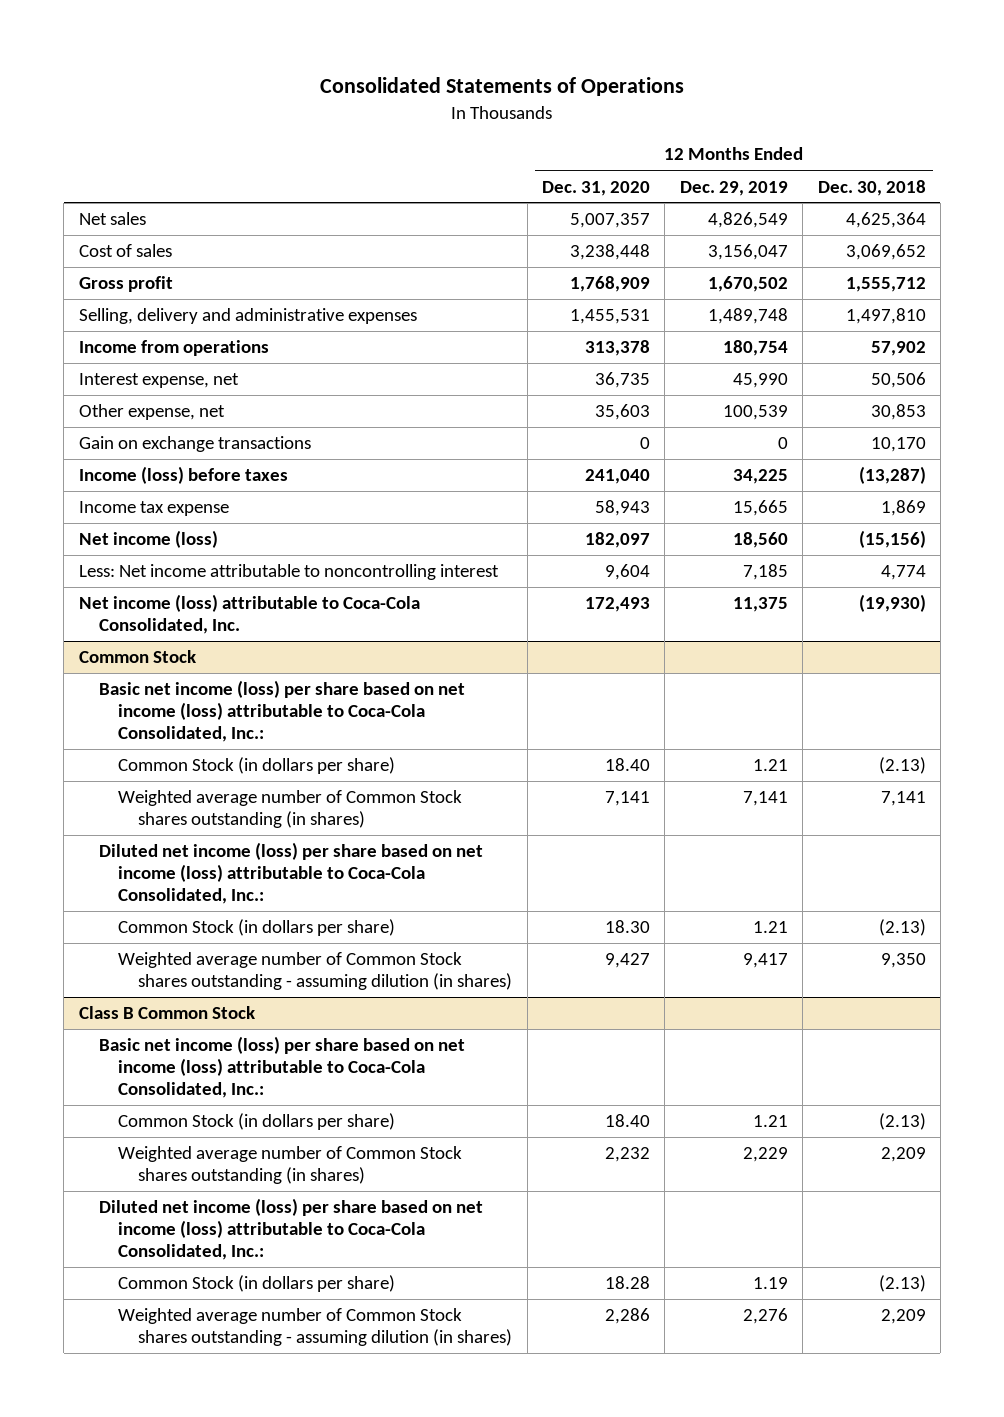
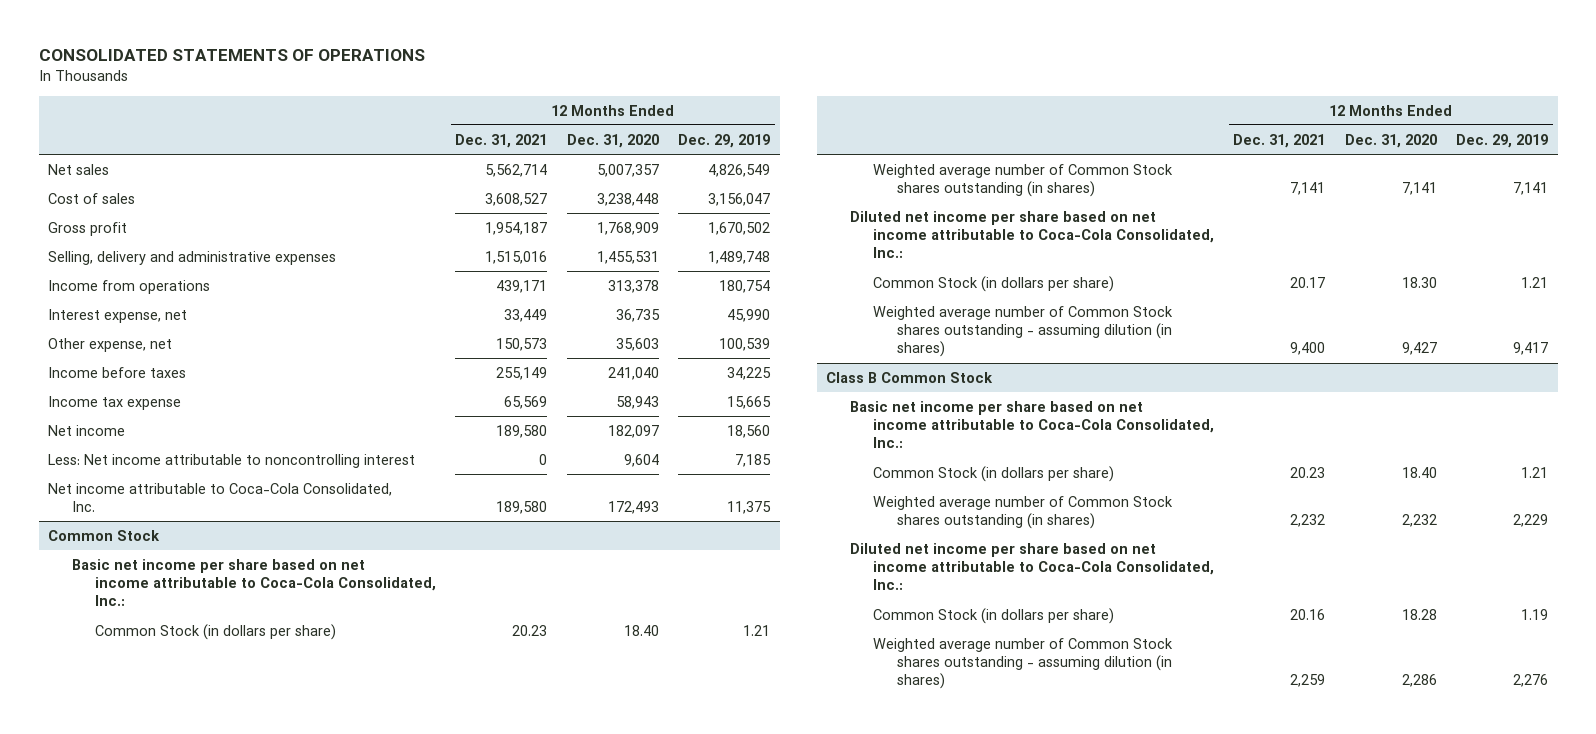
[320,77,685,97] Consolidated Statements of Operations -> [38,49,425,62] CONSOLIDATED STATEMENTS OF OPERATIONS
[817,179,926,196] Dec. 30, 2018 -> none
none -> [455,133,548,148] Dec. 31, 2021
[78,436,311,453] Gain on exchange transactions -> none
[78,466,288,485] Income (loss) before taxes -> [48,366,187,378] Income before taxes
[78,530,218,549] Net income (loss) -> [48,424,126,436] Net income
[78,594,420,635] Net income (loss) attributable to Coca-Cola Consolidated, Inc. -> [48,482,393,512] Net income attributable to Coca-Cola Consolidated, Inc.
[98,680,465,743] Basic net income (loss) per share based on net income (loss) attributable to Coca-Cola Consolidated, Inc.: -> [71,558,437,607] Basic net income per share based on net income attributable to Coca-Cola Consolidated, Inc.:
[98,842,483,905] Diluted net income (loss) per share based on net income (loss) attributable to Coca-Cola Consolidated, Inc.: -> [849,210,1215,259] Diluted net income per share based on net income attributable to Coca-Cola Consolidated, Inc.:
[98,1036,465,1099] Basic net income (loss) per share based on net income (loss) attributable to Coca-Cola Consolidated, Inc.: -> [849,400,1215,449] Basic net income per share based on net income attributable to Coca-Cola Consolidated, Inc.:
[98,1198,483,1261] Diluted net income (loss) per share based on net income (loss) attributable to Coca-Cola Consolidated, Inc.: -> [849,542,1215,591] Diluted net income per share based on net income attributable to Coca-Cola Consolidated, Inc.:

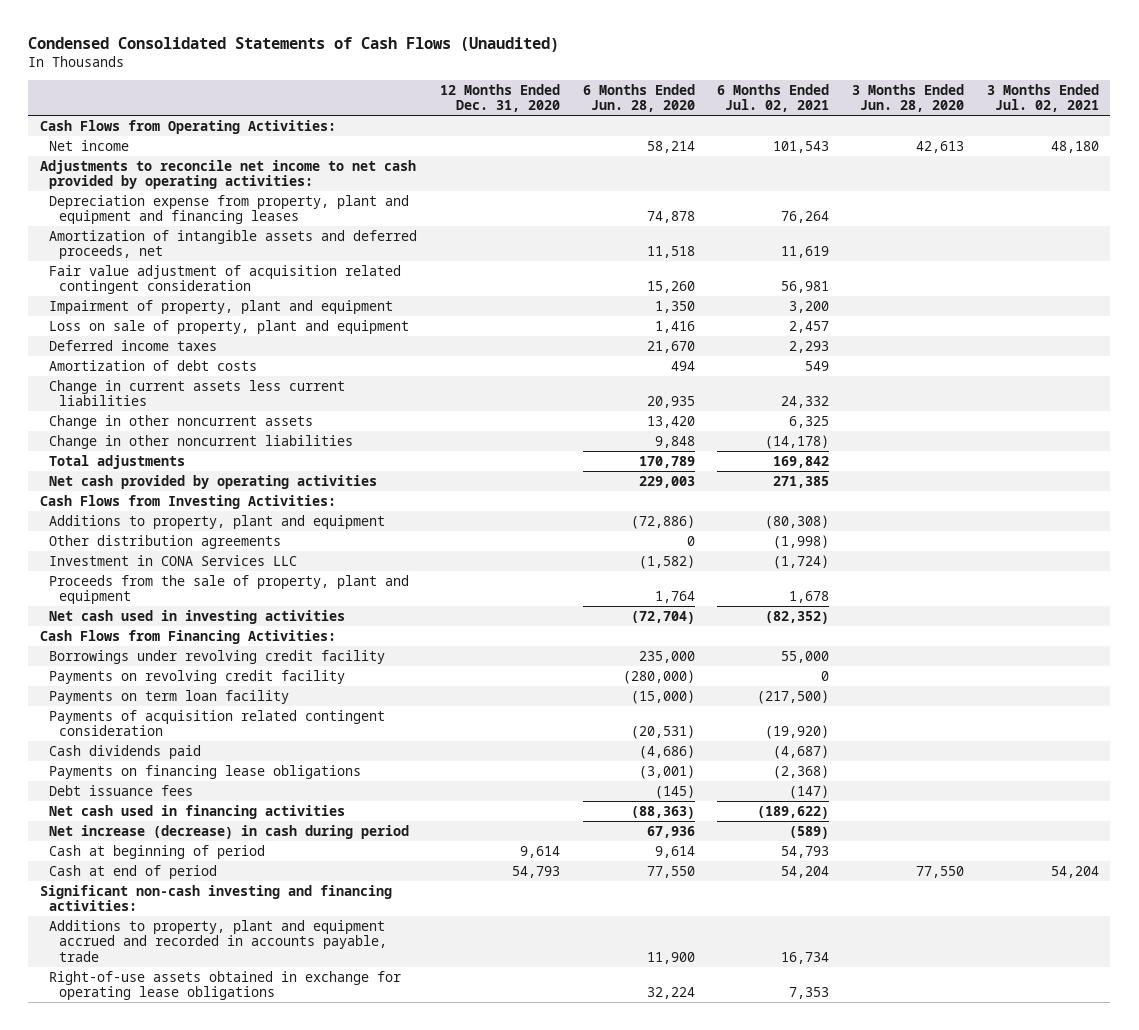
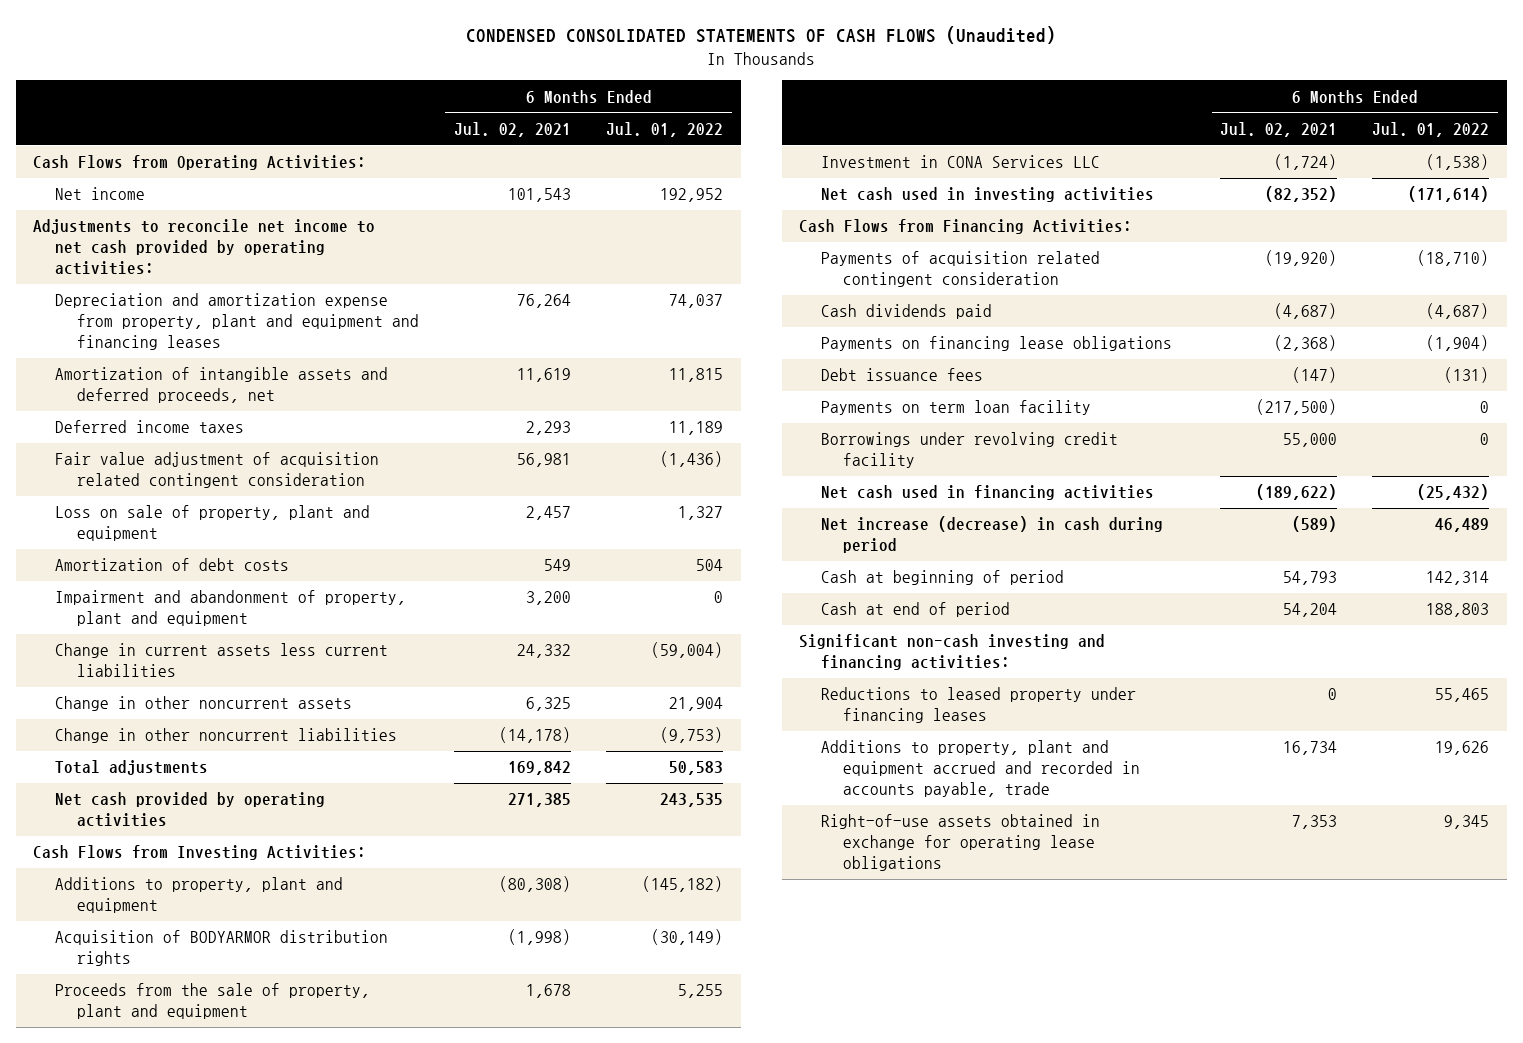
[28,36,560,52] Condensed Consolidated Statements of Cash Flows (Unaudited) -> [466,26,1057,45] CONDENSED CONSOLIDATED STATEMENTS OF CASH FLOWS (Unaudited)
[440,83,561,113] 12 Months Ended Dec. 31, 2020 -> none
[582,83,695,113] 6 Months Ended Jun. 28, 2020 -> none
[852,83,965,113] 3 Months Ended Jun. 28, 2020 -> none
[986,83,1099,113] 3 Months Ended Jul. 02, 2021 -> none
none -> [606,121,724,137] Jul. 01, 2022
[49,194,410,225] Depreciation expense from property, plant and equipment and financing leases -> [55,293,420,350] Depreciation and amortization expense from property, plant and equipment and financing leases
[49,339,218,351] Deferred income taxes -> [55,420,245,434] Deferred income taxes
[49,299,394,314] Impairment of property, plant and equipment -> none
none -> [55,590,407,627] Impairment and abandonment of property, plant and equipment
[49,534,282,549] Other distribution agreements -> [55,930,389,967] Acquisition of BODYARMOR distribution rights
[49,554,298,566] Investment in CONA Services LLC -> [821,155,1101,169] Investment in CONA Services LLC
[49,669,346,684] Payments on revolving credit facility -> none
[49,689,290,704] Payments on term loan facility -> [821,400,1092,416] Payments on term loan facility
[49,649,386,664] Borrowings under revolving credit facility -> [821,432,1119,469] Borrowings under revolving credit facility
none -> [821,687,1137,724] Reductions to leased property under financing leases

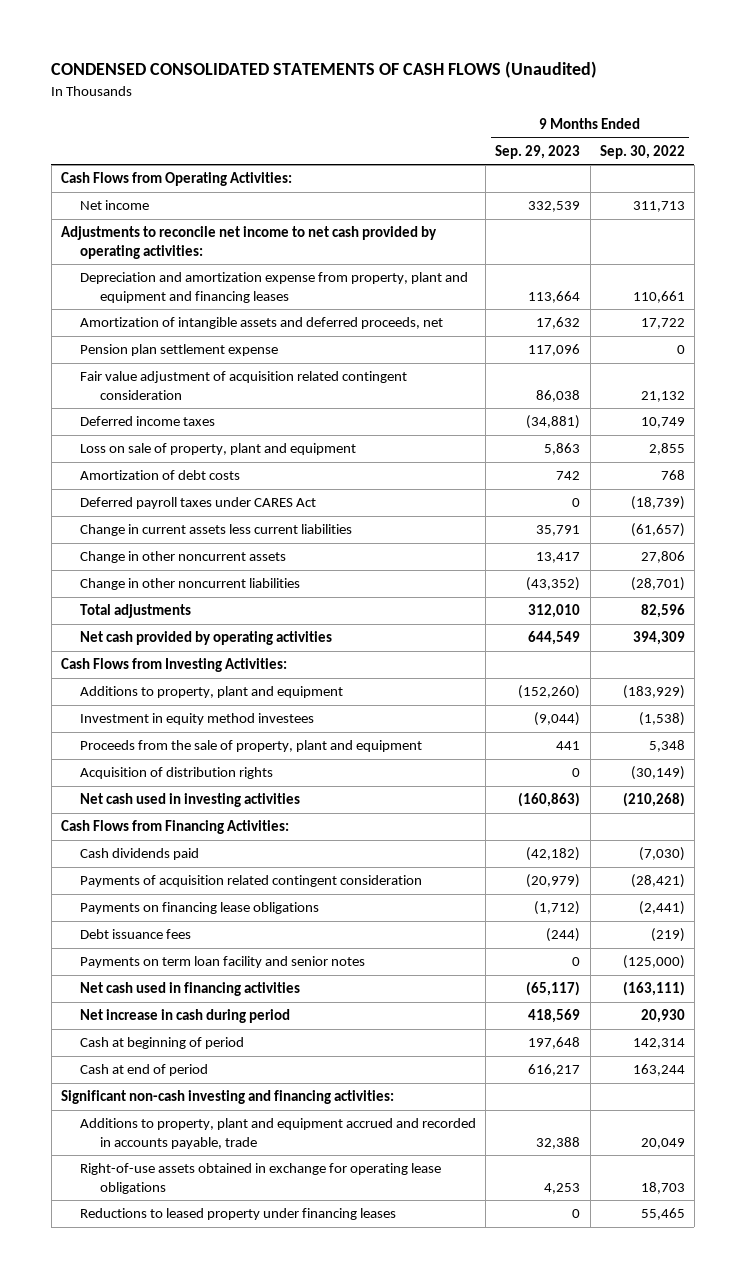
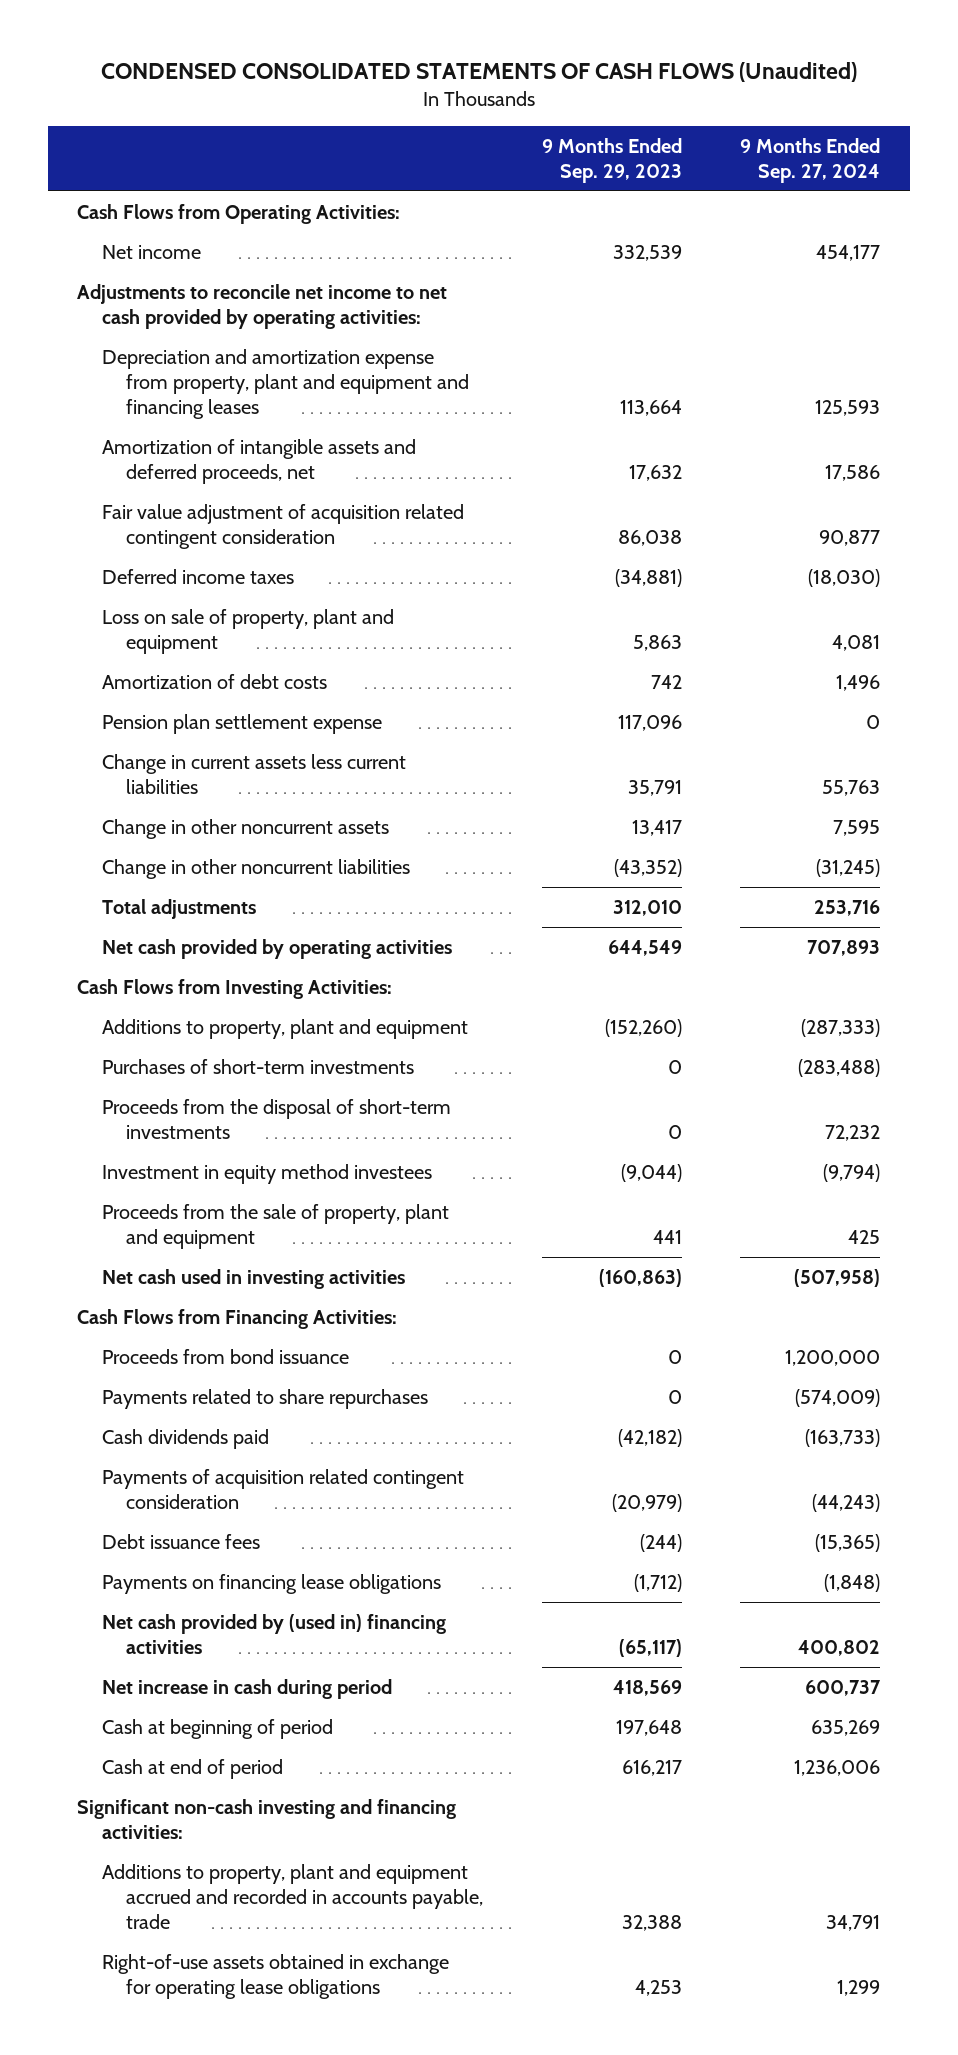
[599,144,685,159] Sep. 30, 2022 -> none
none -> [740,137,881,183] 9 Months Ended Sep. 27, 2024
[80,497,317,510] Deferred payroll taxes under CARES Act -> none
[80,344,279,357] Pension plan settlement expense -> [101,713,382,734] Pension plan settlement expense
none -> [101,1058,414,1074] Purchases of short-term investments
none -> [101,1098,451,1139] Proceeds from the disposal of short-term investments
[80,767,274,780] Acquisition of distribution rights -> none
none -> [101,1348,349,1364] Proceeds from bond issuance
none -> [101,1388,428,1409] Payments related to share repurchases
[80,956,366,969] Payments on term loan facility and senior notes -> none
[80,902,320,915] Payments on financing lease obligations -> [101,1573,441,1594] Payments on financing lease obligations
[80,982,301,997] Net cash used in financing activities -> [101,1613,446,1654] Net cash provided by (used in) financing activities
[80,1208,397,1221] Reductions to leased property under financing leases -> none

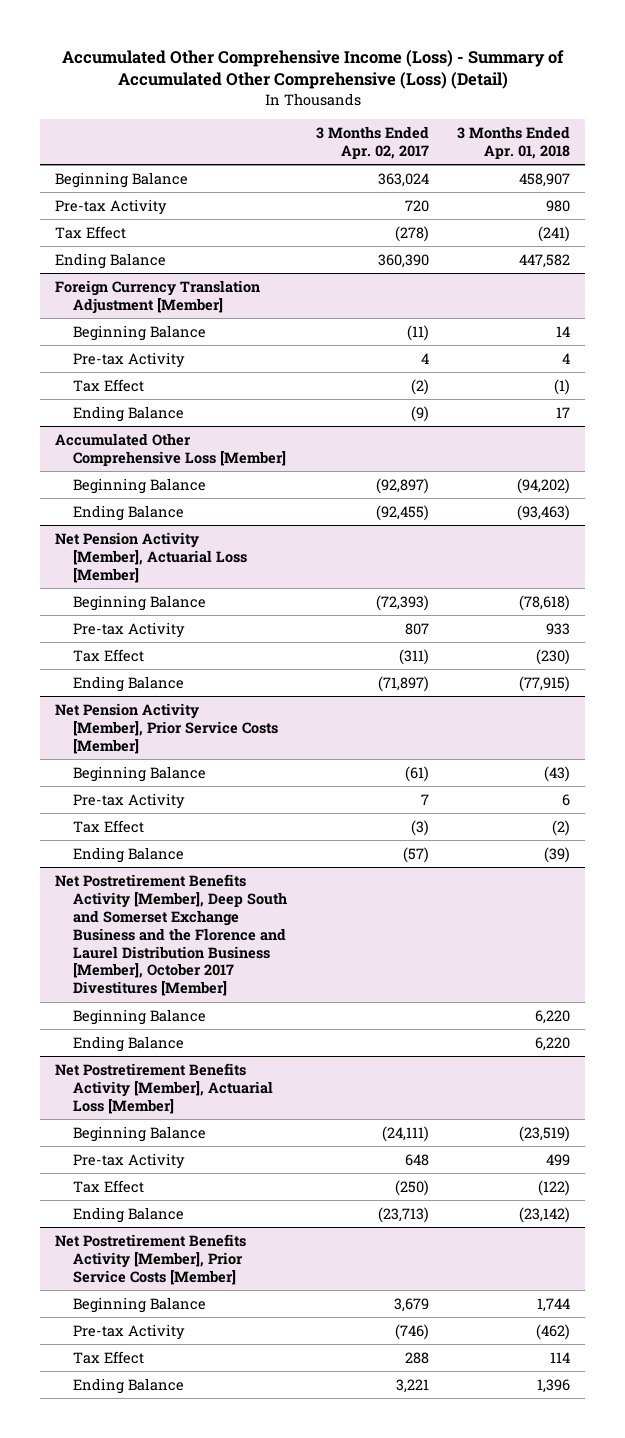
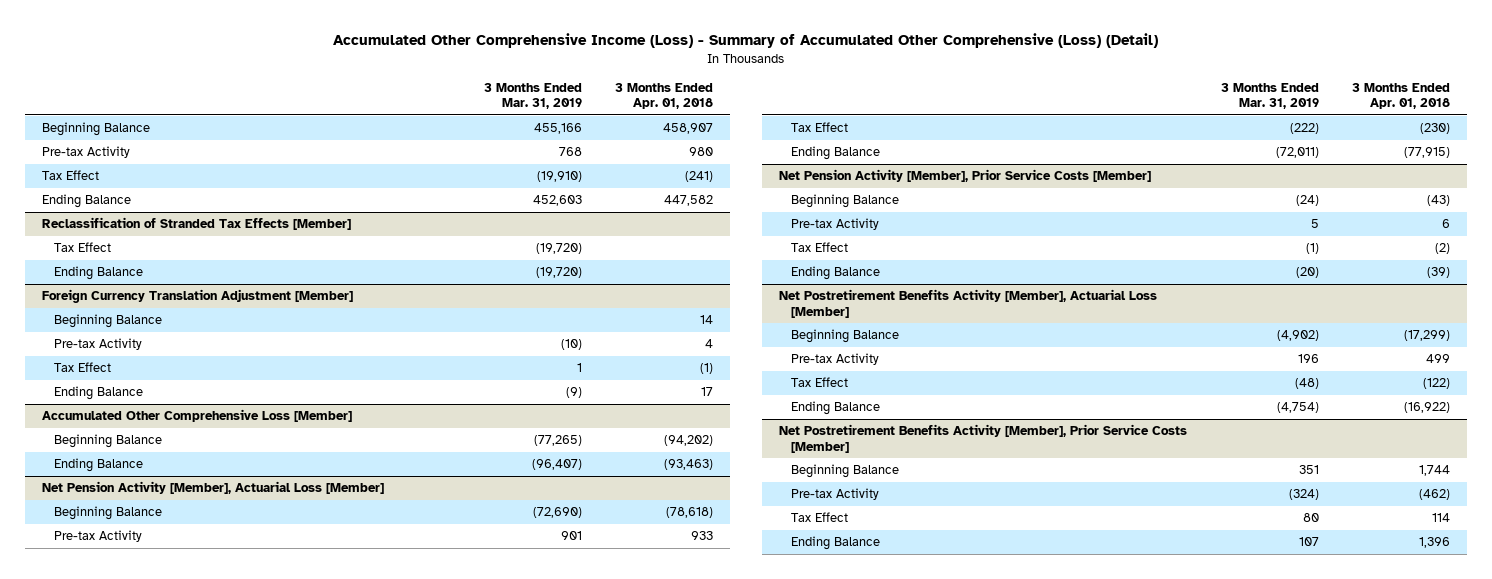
[315,126,429,159] 3 Months Ended Apr. 02, 2017 -> none
none -> [483,83,582,110] 3 Months Ended Mar. 31, 2019
none -> [41,217,351,231] Reclassification of Stranded Tax Effects [Member]
none -> [53,242,111,253] Tax Effect
none -> [53,266,143,281] Ending Balance
[54,873,287,997] Net Postretirement Benefits Activity [Member], Deep South and Somerset Exchange Business and the Florence and Laurel Distribution Business [Member], October 2017 Divestitures [Member] -> none
[72,1008,206,1025] Beginning Balance -> none
[72,1035,184,1052] Ending Balance -> none
[519,1125,571,1142] (23,519) -> [1404,330,1451,342] (17,299)
[519,1206,571,1223] (23,142) -> [1404,402,1451,414] (16,922)

